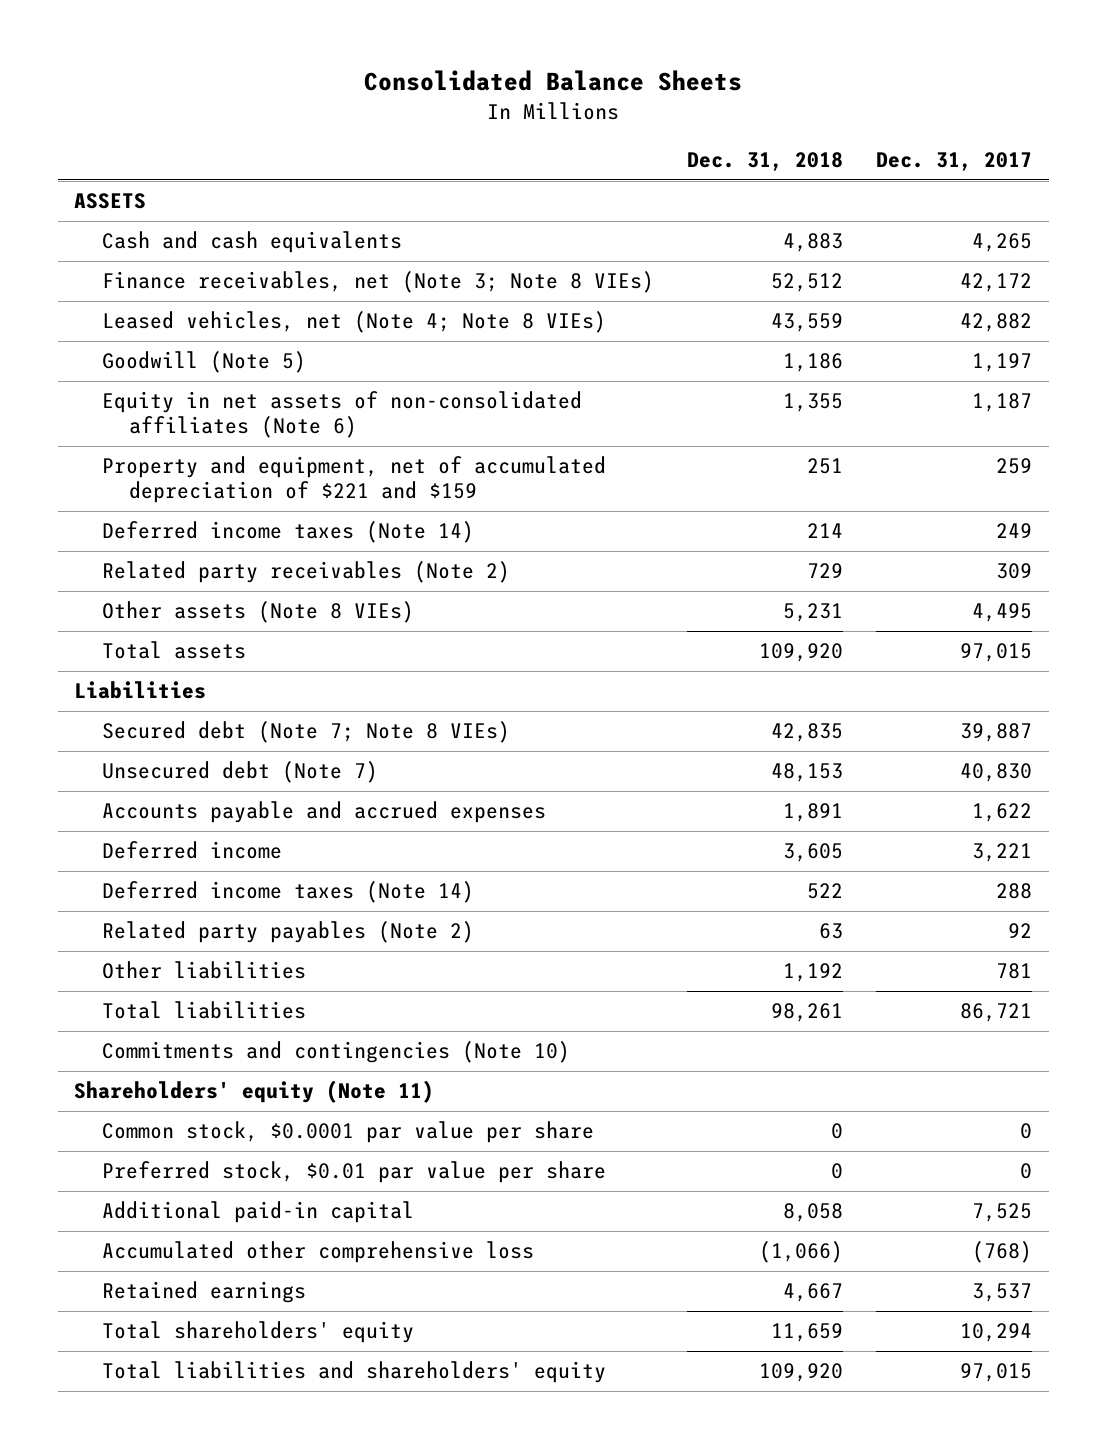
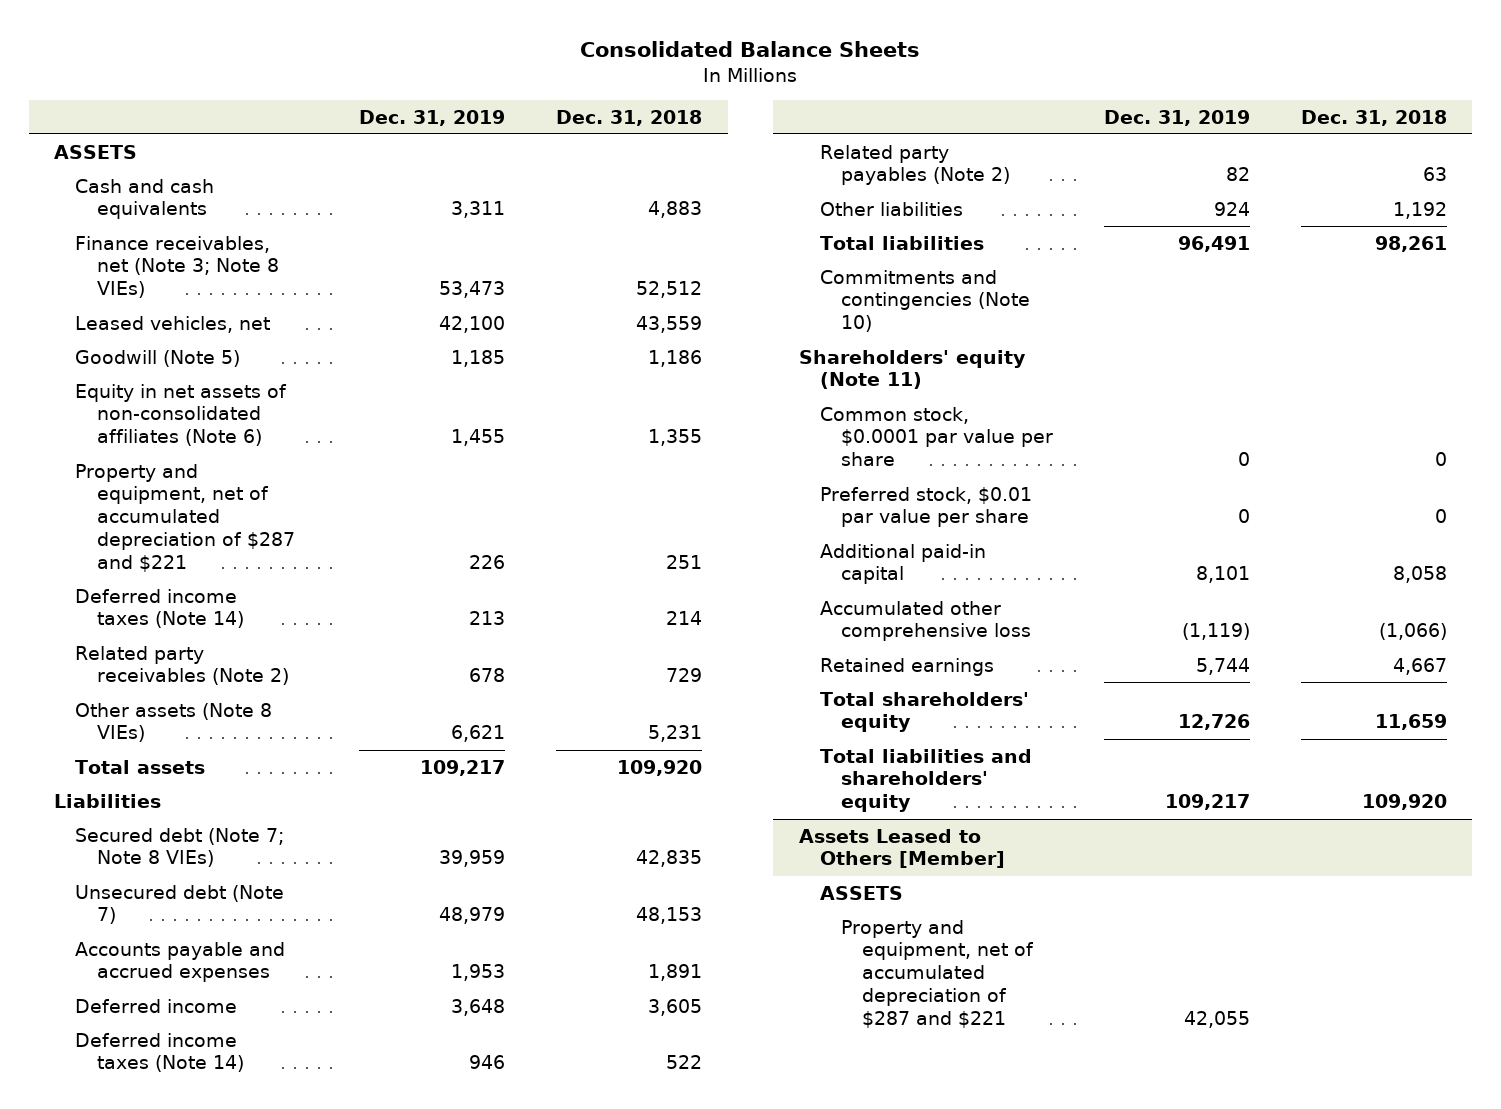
[876,152,1033,172] Dec. 31, 2017 -> none
none -> [359,109,506,126] Dec. 31, 2019
[101,311,606,334] Leased vehicles, net (Note 4; Note 8 VIEs) -> [75,315,271,333] Leased vehicles, net
[101,456,606,504] Property and equipment, net of accumulated depreciation of $221 and $159 -> [75,463,295,573] Property and equipment, net of accumulated depreciation of $287 and $221
none -> [798,828,1005,869] Assets Leased to Others [Member]
none -> [819,885,903,900] ASSETS
none -> [841,919,1035,1029] Property and equipment, net of accumulated depreciation of $287 and $221

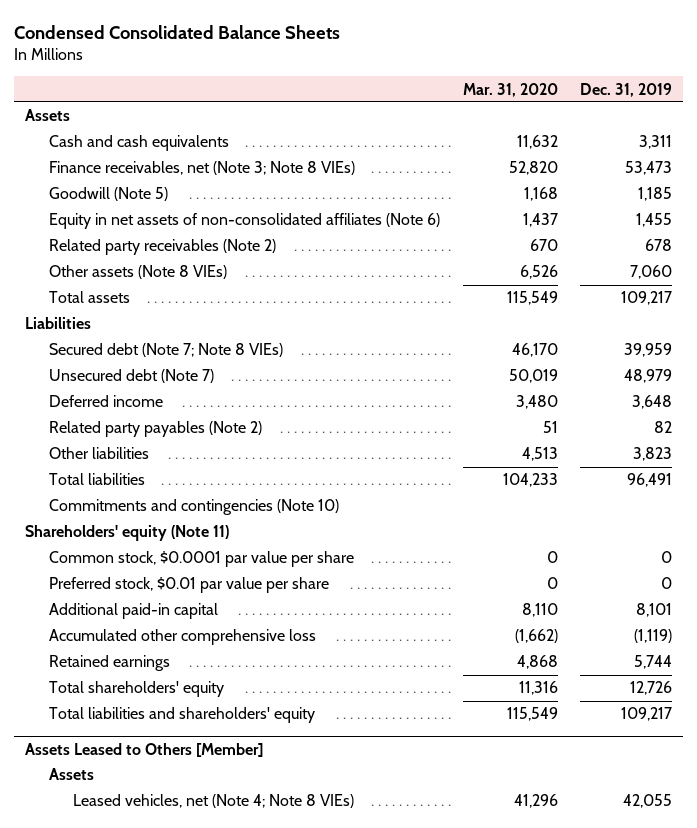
[580,41,921,58] Consolidated Balance Sheets -> [13,24,340,39] Condensed Consolidated Balance Sheets
[556,109,703,126] Dec. 31, 2018 -> none
none -> [462,82,558,97] Mar. 31, 2020
[54,144,138,159] ASSETS -> [24,109,70,122] Assets
[75,315,271,333] Leased vehicles, net -> none
[75,463,295,573] Property and equipment, net of accumulated depreciation of $287 and $221 -> none
[75,588,244,629] Deferred income taxes (Note 14) -> none
[451,725,506,743] 6,621 -> [630,265,673,280] 7,060
[75,941,286,983] Accounts payable and accrued expenses -> none
[75,1032,244,1073] Deferred income taxes (Note 14) -> none
[1213,201,1250,216] 924 -> [633,447,673,462] 3,823
[819,885,903,900] ASSETS -> [49,768,95,781] Assets
[841,919,1035,1029] Property and equipment, net of accumulated depreciation of $287 and $221 -> [73,794,355,809] Leased vehicles, net (Note 4; Note 8 VIEs)

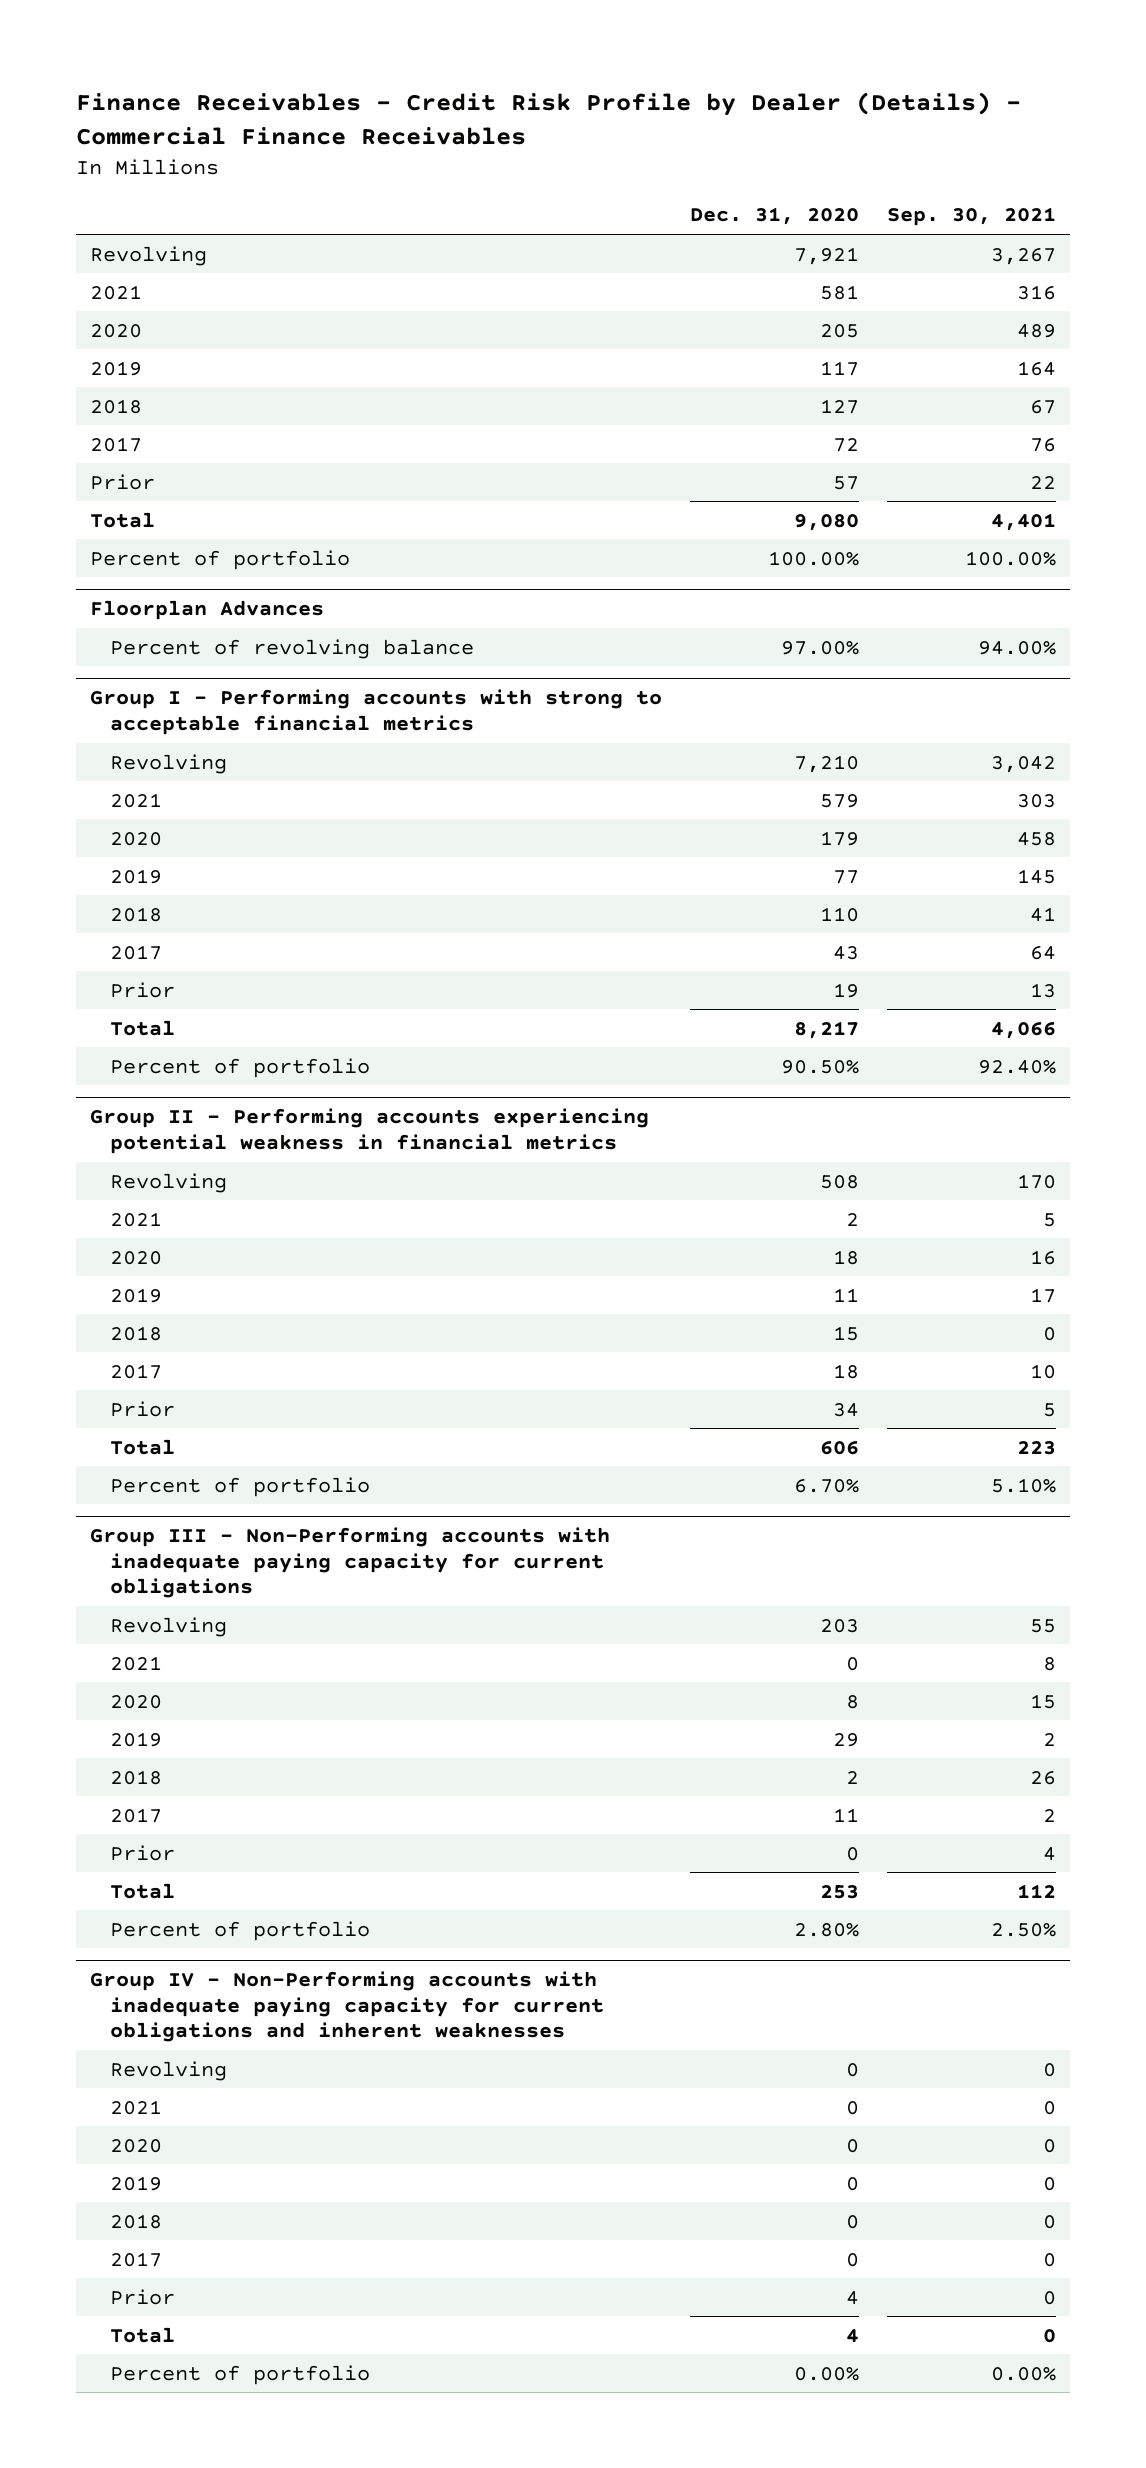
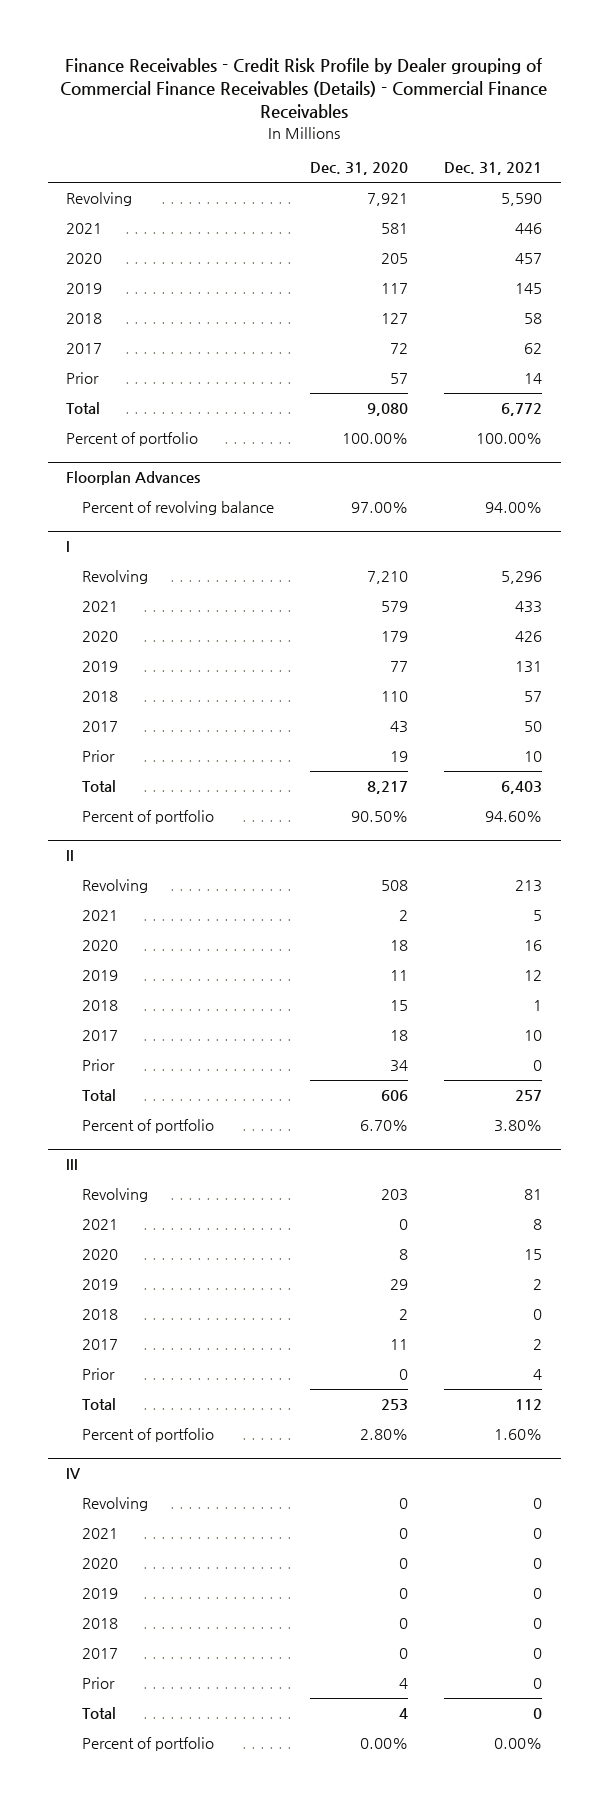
[75,91,1021,145] Finance Receivables - Credit Risk Profile by Dealer (Details) - Commercial Finance Receivables -> [60,58,548,120] Finance Receivables - Credit Risk Profile by Dealer grouping of Commercial Finance Receivables (Details) - Commercial Finance Receivables
[886,207,1056,227] Sep. 30, 2021 -> none
none -> [444,162,543,176] Dec. 31, 2021
[89,689,662,735] Group I - Performing accounts with strong to acceptable financial metrics -> [66,541,71,553] I
[89,1108,649,1154] Group II - Performing accounts experiencing potential weakness in financial metrics -> [66,850,75,862] II
[89,1527,610,1599] Group III - Non-Performing accounts with inadequate paying capacity for current obligations -> [66,1159,79,1171] III
[89,1971,604,2043] Group IV - Non-Performing accounts with inadequate paying capacity for current obligations and inherent weaknesses -> [66,1468,82,1480] IV

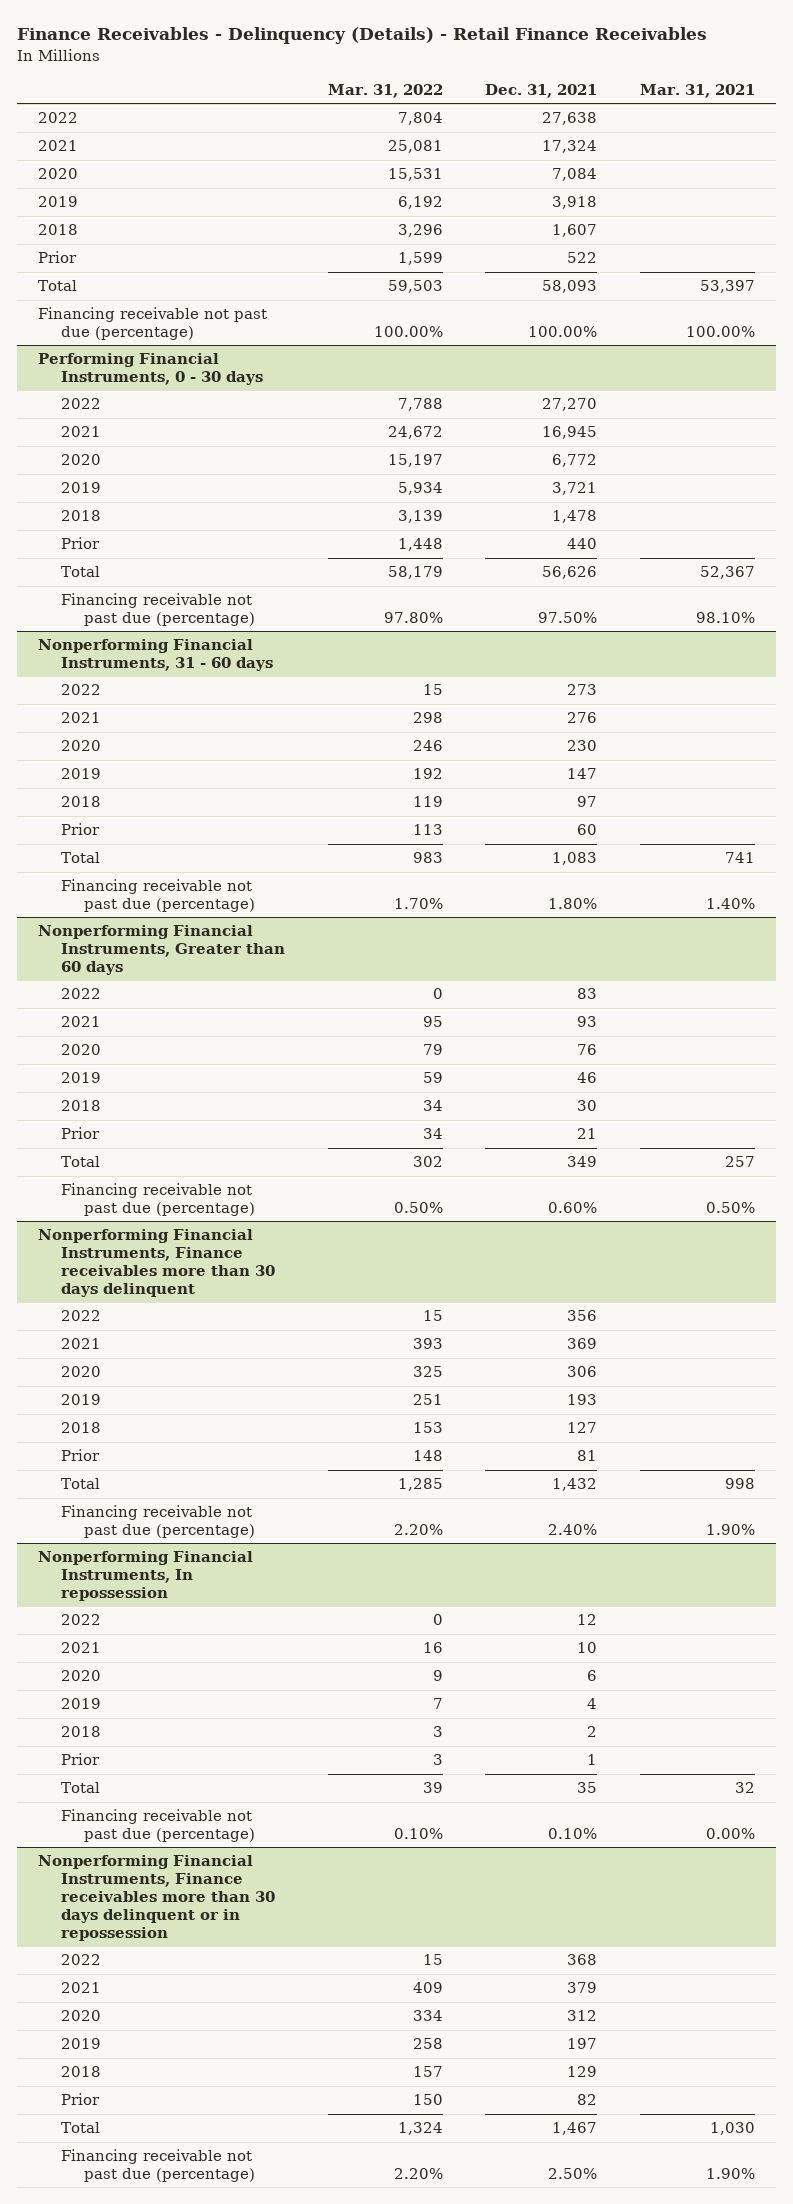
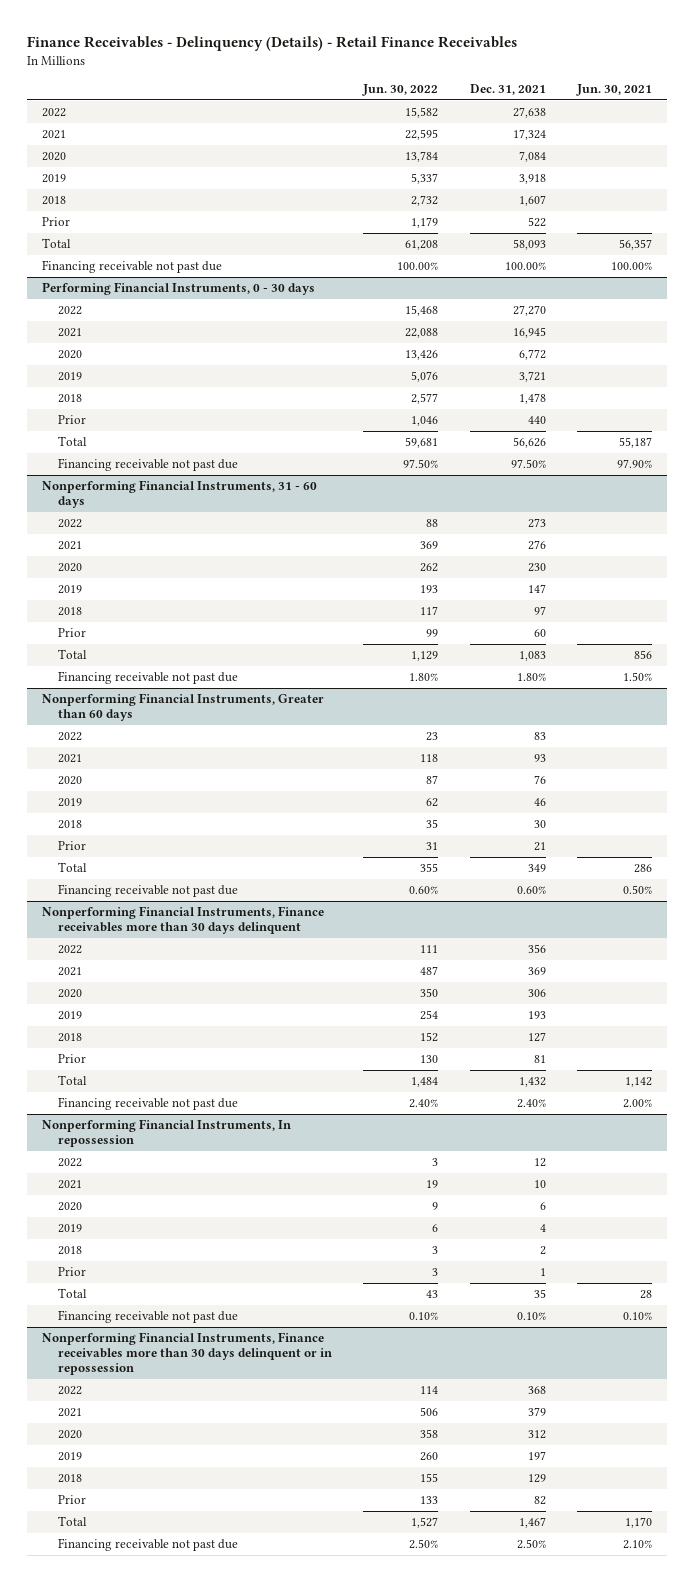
[327,83,443,98] Mar. 31, 2022 -> none
[639,83,755,98] Mar. 31, 2021 -> none
none -> [362,84,439,97] Jun. 30, 2022
none -> [575,84,652,97] Jun. 30, 2021
[38,307,268,341] Financing receivable not past due (percentage) -> [42,260,223,274] Financing receivable not past due
[61,593,255,627] Financing receivable not past due (percentage) -> [58,458,239,472] Financing receivable not past due
[61,879,255,913] Financing receivable not past due (percentage) -> [58,671,239,685] Financing receivable not past due
[61,1183,255,1217] Financing receivable not past due (percentage) -> [58,884,239,898] Financing receivable not past due
[61,1505,255,1539] Financing receivable not past due (percentage) -> [58,1097,239,1111] Financing receivable not past due
[61,1809,255,1843] Financing receivable not past due (percentage) -> [58,1310,239,1324] Financing receivable not past due
[61,2149,255,2183] Financing receivable not past due (percentage) -> [58,1538,239,1552] Financing receivable not past due

